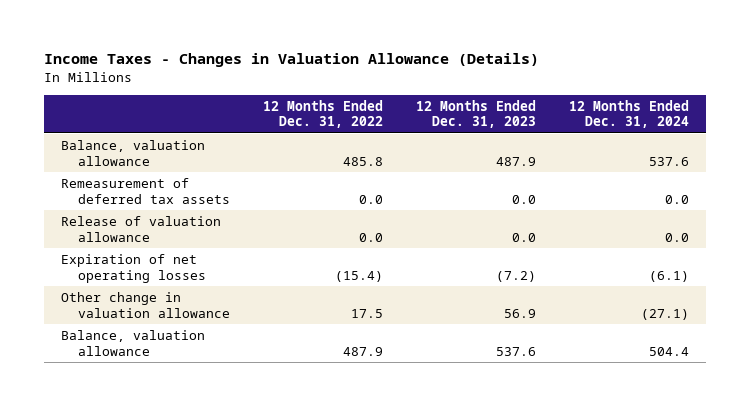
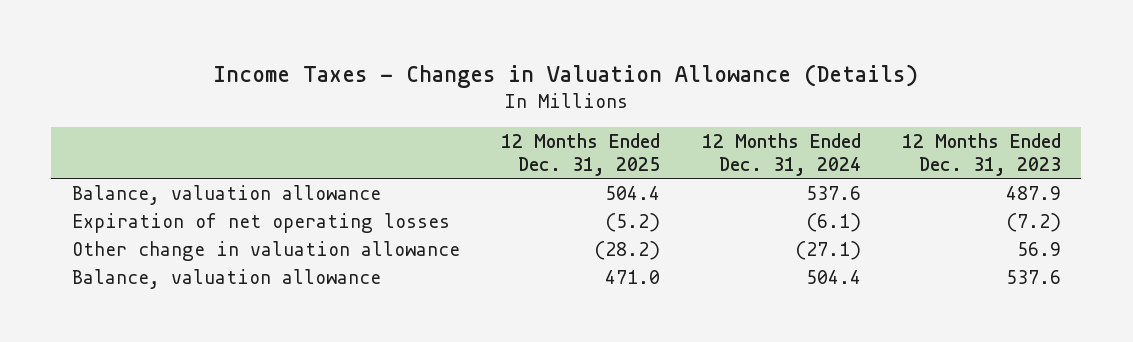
[263,99,384,129] 12 Months Ended Dec. 31, 2022 -> none
none -> [501,133,661,176] 12 Months Ended Dec. 31, 2025
[60,177,231,204] Remeasurement of deferred tax assets -> none
[60,215,221,242] Release of valuation allowance -> none

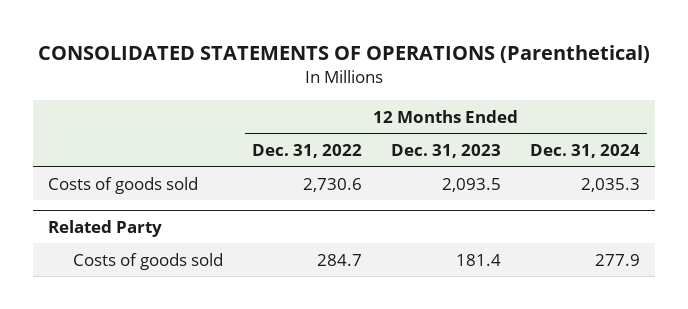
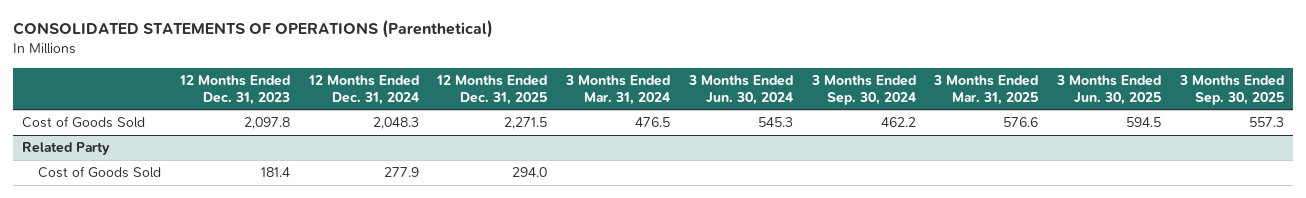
[251,143,362,158] Dec. 31, 2022 -> none
none -> [436,74,548,105] 12 Months Ended Dec. 31, 2025
none -> [565,74,671,105] 3 Months Ended Mar. 31, 2024
none -> [687,74,793,105] 3 Months Ended Jun. 30, 2024
none -> [810,74,916,105] 3 Months Ended Sep. 30, 2024
none -> [933,74,1039,105] 3 Months Ended Mar. 31, 2025
none -> [1055,74,1161,105] 3 Months Ended Jun. 30, 2025
none -> [1178,74,1284,105] 3 Months Ended Sep. 30, 2025
[48,176,199,194] Costs of goods sold -> [21,116,145,129] Cost of Goods Sold
[441,177,501,192] 2,093.5 -> [243,117,290,130] 2,097.8
[581,177,641,192] 2,035.3 -> [372,117,419,130] 2,048.3
[72,252,223,270] Costs of goods sold -> [38,166,162,179] Cost of Goods Sold

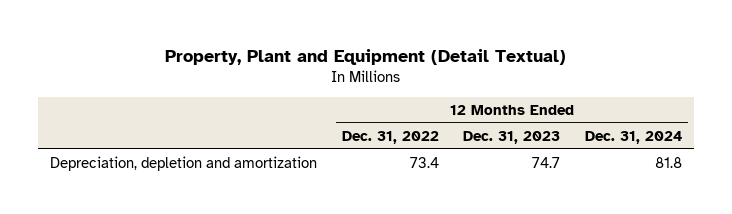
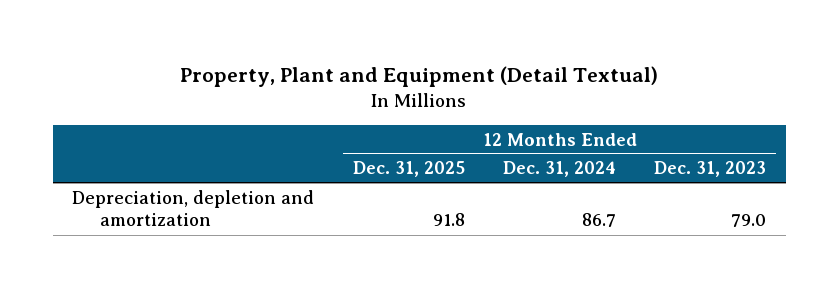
[341,130,439,144] Dec. 31, 2022 -> none
none -> [352,161,465,178] Dec. 31, 2025
[532,157,561,169] 74.7 -> [731,214,767,228] 79.0
[654,157,682,169] 81.8 -> [582,213,617,228] 86.7

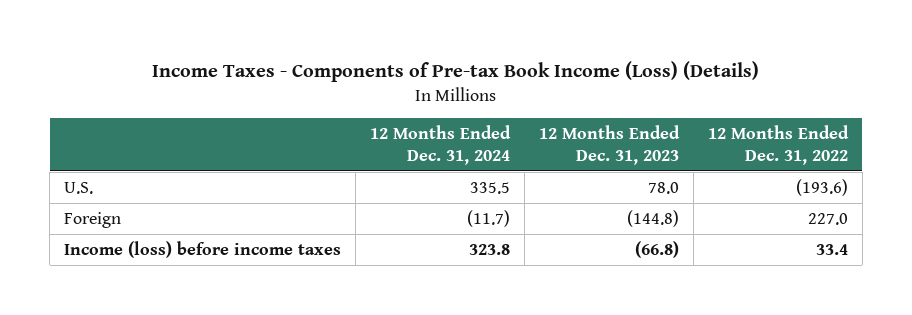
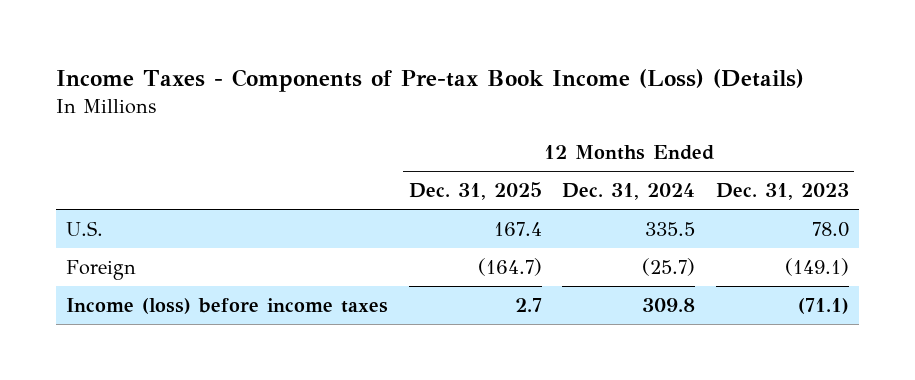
[707,125,849,165] 12 Months Ended Dec. 31, 2022 -> none
none -> [408,182,542,201] Dec. 31, 2025
[467,210,511,228] (11.7) -> [642,257,696,276] (25.7)
[626,210,679,228] (144.8) -> [784,257,849,276] (149.1)
[469,244,511,256] 323.8 -> [642,297,696,312] 309.8
[634,241,679,259] (66.8) -> [797,297,849,314] (71.1)

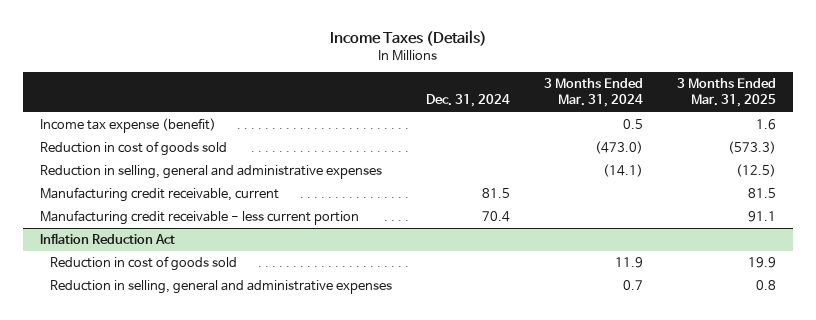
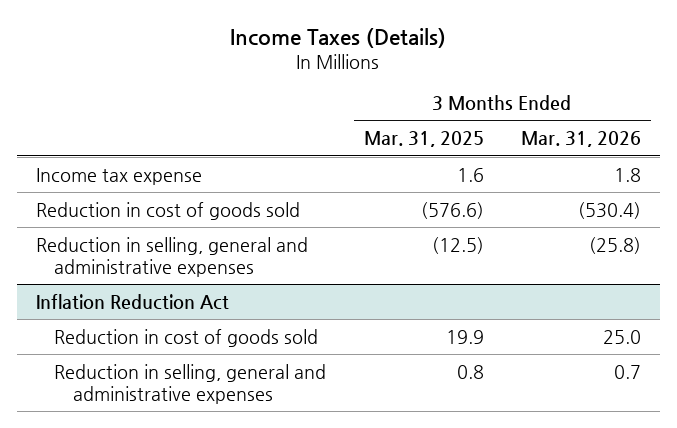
[425,94,510,108] Dec. 31, 2024 -> none
[543,78,643,108] 3 Months Ended Mar. 31, 2024 -> none
none -> [521,131,642,148] Mar. 31, 2026
[40,118,217,134] Income tax expense (benefit) -> [35,167,202,185] Income tax expense
[727,141,776,155] (573.3) -> [420,201,484,219] (576.6)
[40,187,280,203] Manufacturing credit receivable, current -> none
[40,210,360,226] Manufacturing credit receivable - less current portion -> none

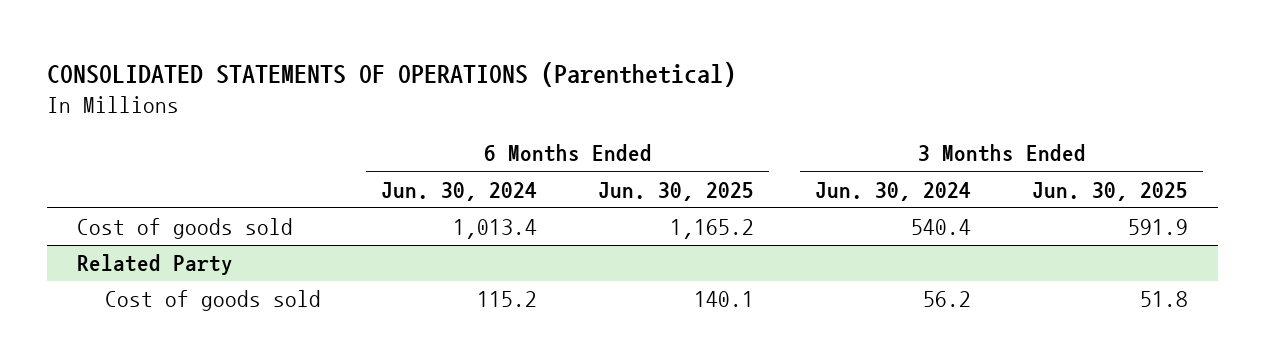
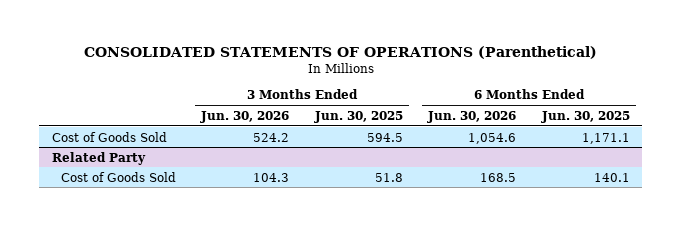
[381,181,538,201] Jun. 30, 2024 -> none
[815,181,972,201] Jun. 30, 2024 -> none
none -> [200,110,290,123] Jun. 30, 2026
none -> [427,110,517,123] Jun. 30, 2026
[77,218,294,240] Cost of goods sold -> [51,131,167,142] Cost of Goods Sold
[670,219,755,240] 1,165.2 -> [581,132,630,144] 1,171.1
[1127,219,1188,236] 591.9 -> [366,132,403,142] 594.5
[104,290,321,312] Cost of goods sold -> [60,171,176,182] Cost of Goods Sold

